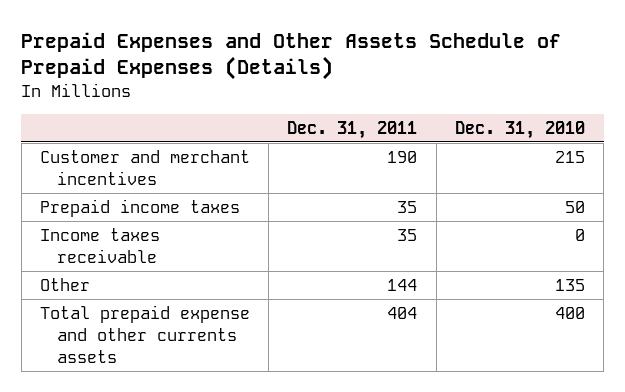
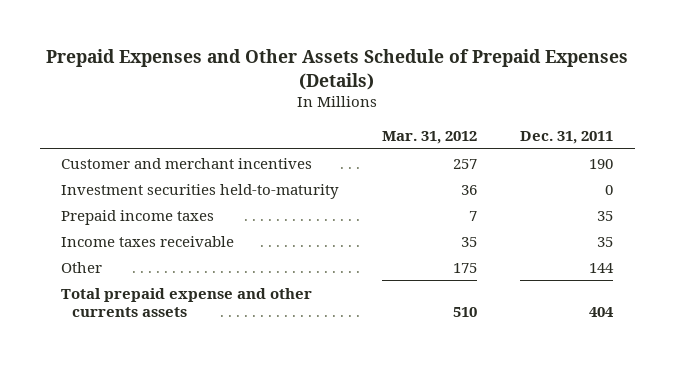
[454,120,585,139] Dec. 31, 2010 -> none
none -> [381,131,477,145] Mar. 31, 2012
none -> [61,183,340,199] Investment securities held-to-maturity

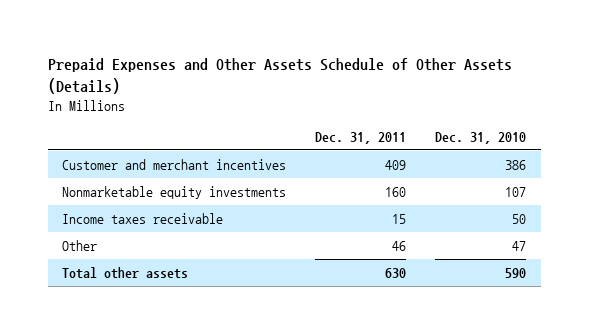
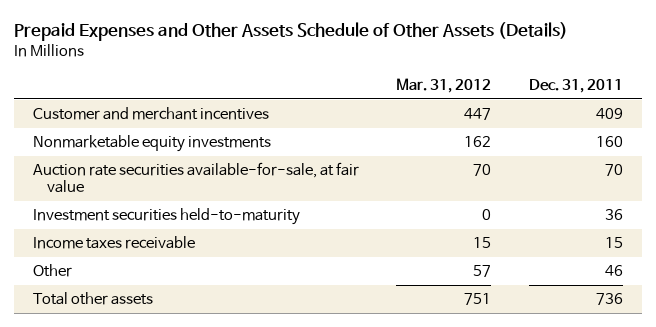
[435,132,527,145] Dec. 31, 2010 -> none
none -> [396,77,492,93] Mar. 31, 2012
none -> [32,162,359,194] Auction rate securities available-for-sale, at fair value
none -> [32,208,300,226] Investment securities held-to-maturity
[385,267,407,278] 630 -> [596,293,624,306] 736

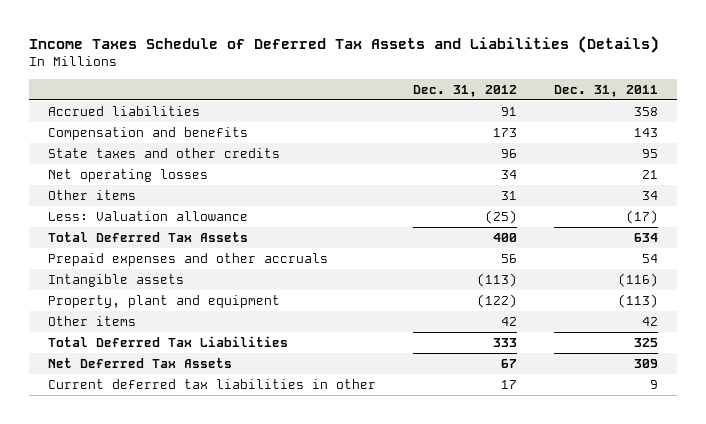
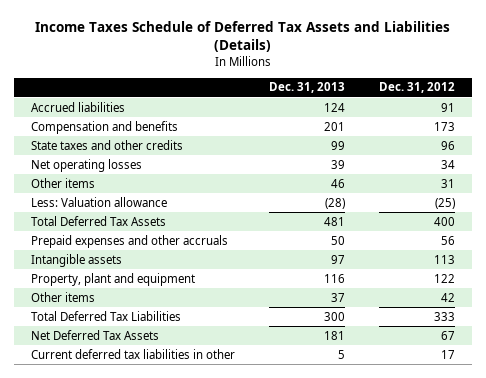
[554,85,659,98] Dec. 31, 2011 -> none
none -> [269,82,346,94] Dec. 31, 2013
[477,272,518,287] (113) -> [433,254,455,264] 113
[477,293,518,308] (122) -> [433,273,455,283] 122

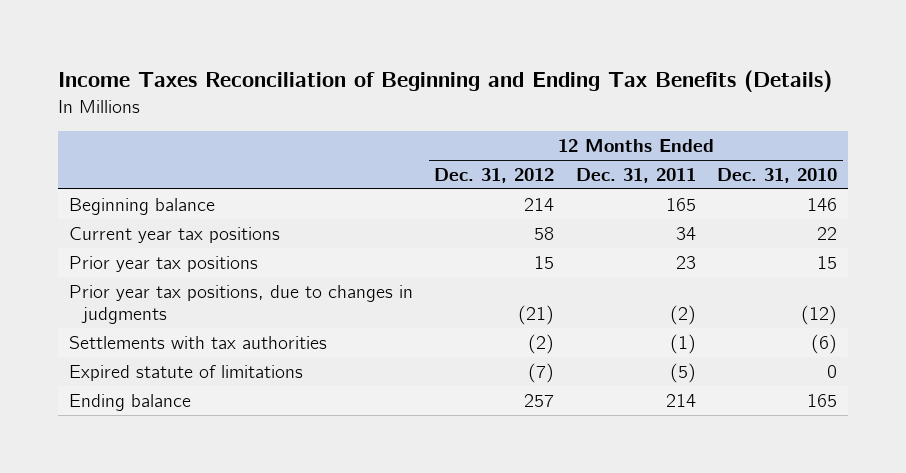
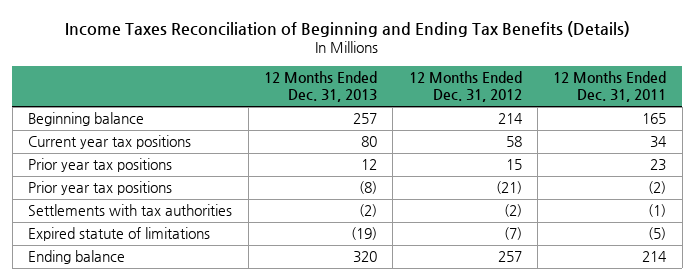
[717,167,838,183] Dec. 31, 2010 -> none
none -> [263,71,377,103] 12 Months Ended Dec. 31, 2013
[68,284,413,324] Prior year tax positions, due to changes in judgments -> [28,181,173,196] Prior year tax positions

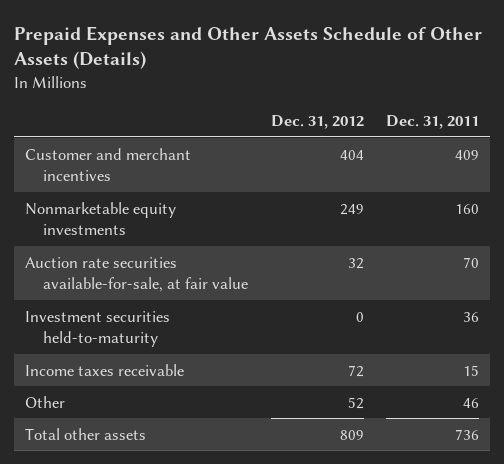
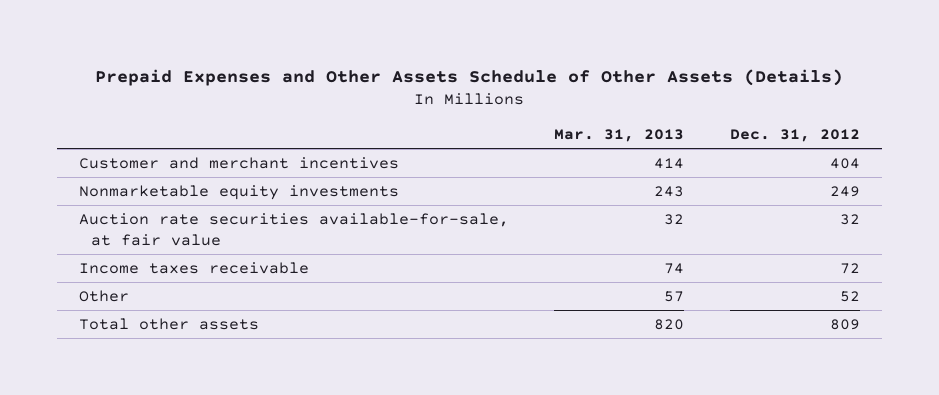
[385,115,479,130] Dec. 31, 2011 -> none
none -> [554,129,685,143] Mar. 31, 2013
[24,310,170,347] Investment securities held-to-maturity -> none

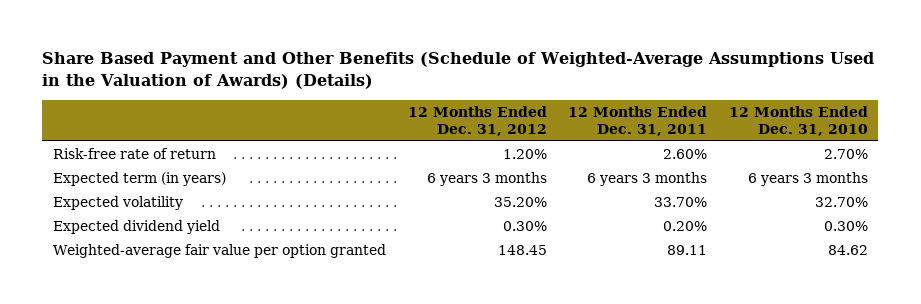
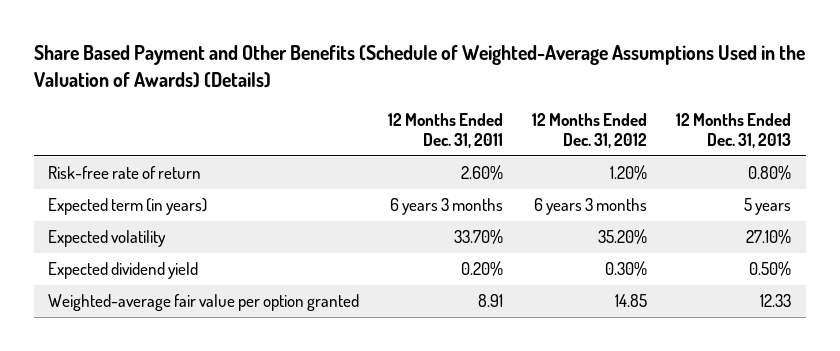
[728,105,868,137] 12 Months Ended Dec. 31, 2010 -> none
none -> [676,113,792,149] 12 Months Ended Dec. 31, 2013
[497,245,547,256] 148.45 -> [615,294,648,308] 14.85
[667,245,708,256] 89.11 -> [478,294,504,308] 8.91

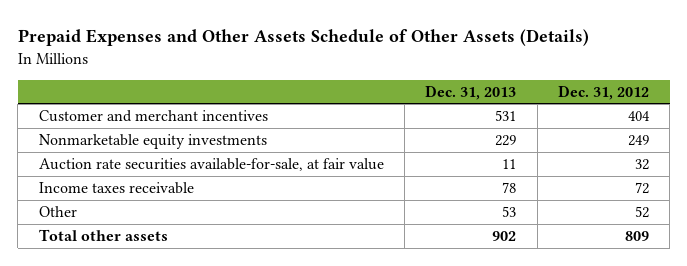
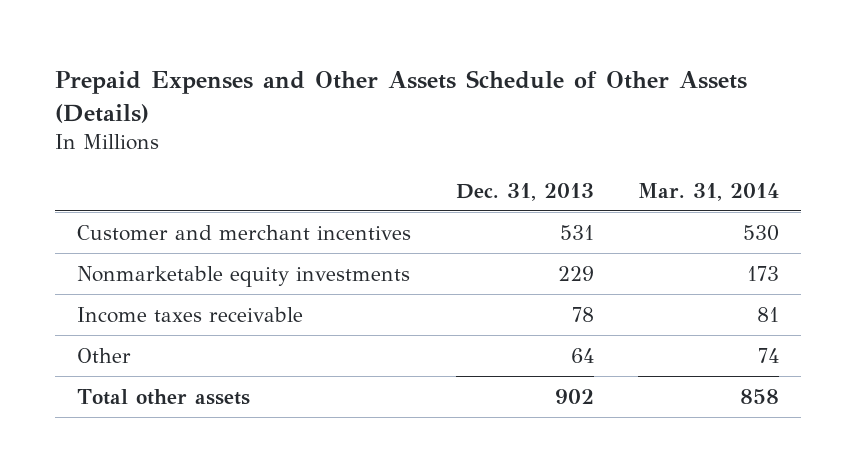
[557,84,649,100] Dec. 31, 2012 -> none
none -> [637,182,779,201] Mar. 31, 2014
[38,158,384,172] Auction rate securities available-for-sale, at fair value -> none
[502,206,517,218] 53 -> [570,347,594,363] 64

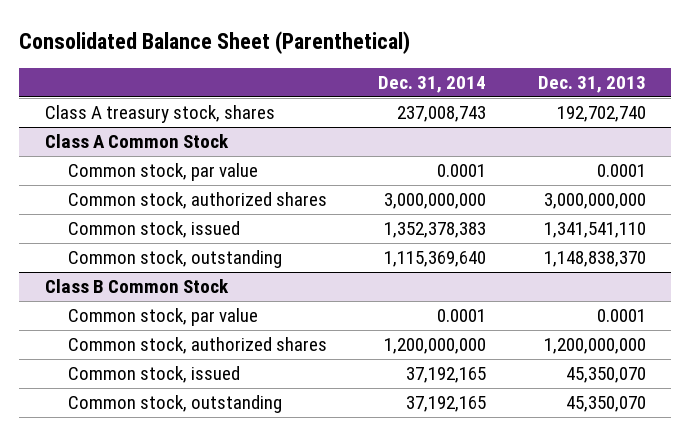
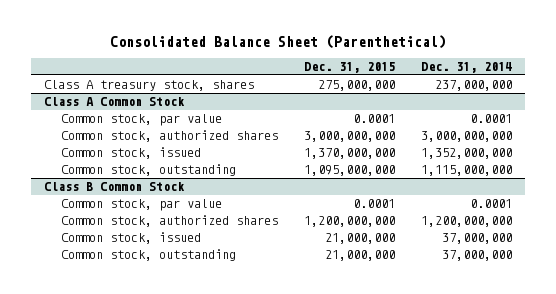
[537,76,646,94] Dec. 31, 2013 -> none
none -> [304,62,396,74] Dec. 31, 2015
[397,106,487,123] 237,008,743 -> [435,80,513,92] 237,000,000
[384,222,487,239] 1,352,378,383 -> [421,148,513,160] 1,352,000,000
[384,251,487,268] 1,115,369,640 -> [421,165,513,177] 1,115,000,000
[406,367,487,384] 37,192,165 -> [442,233,513,245] 37,000,000
[406,396,487,413] 37,192,165 -> [442,250,513,262] 37,000,000

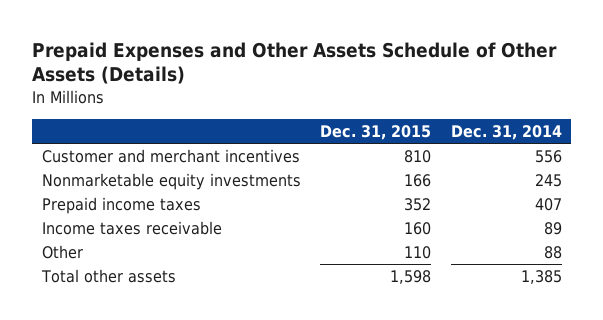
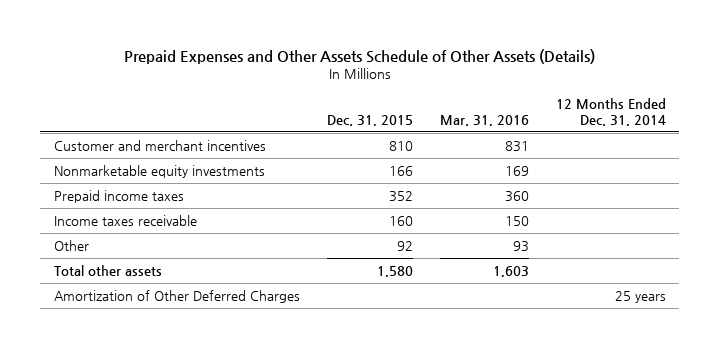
[450,124,562,140] Dec. 31, 2014 -> none
none -> [439,115,529,127] Mar. 31, 2016
none -> [555,98,666,127] 12 Months Ended Dec. 31, 2014
[404,245,432,259] 110 -> [396,240,413,251] 92
[390,269,432,284] 1,598 -> [376,265,413,277] 1,580
none -> [53,289,300,303] Amortization of Other Deferred Charges

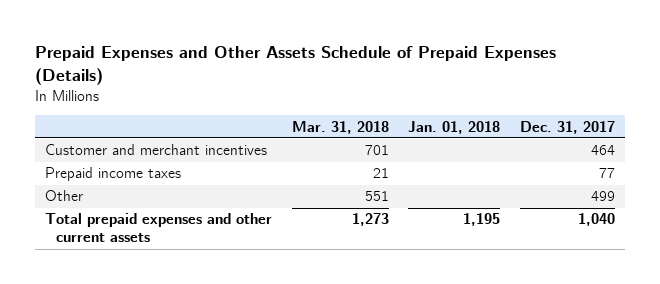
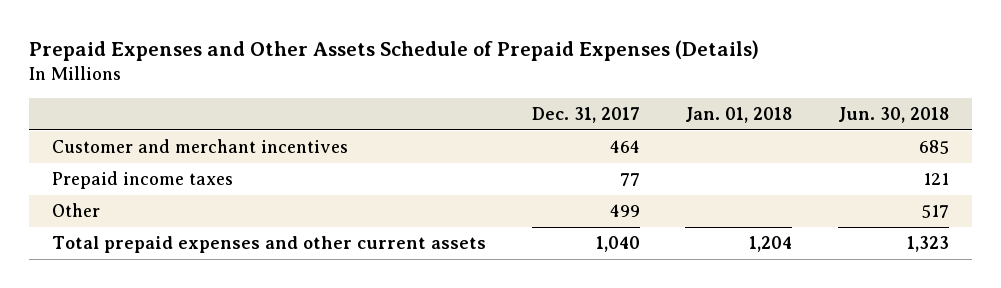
[291,120,389,134] Mar. 31, 2018 -> none
none -> [838,107,950,124] Jun. 30, 2018
[463,213,501,227] 1,195 -> [749,236,793,253] 1,204

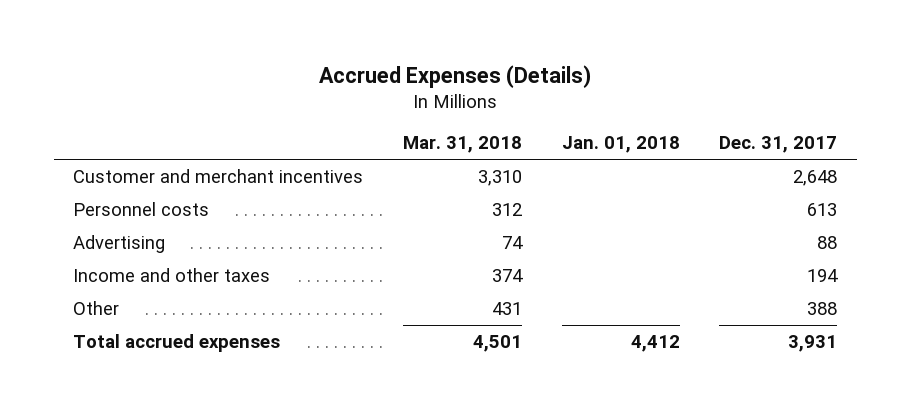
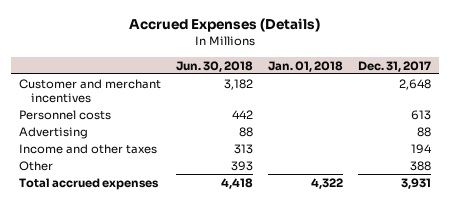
[402,136,522,154] Mar. 31, 2018 -> none
none -> [175,60,253,72] Jun. 30, 2018
[630,335,680,353] 4,412 -> [311,177,344,189] 4,322

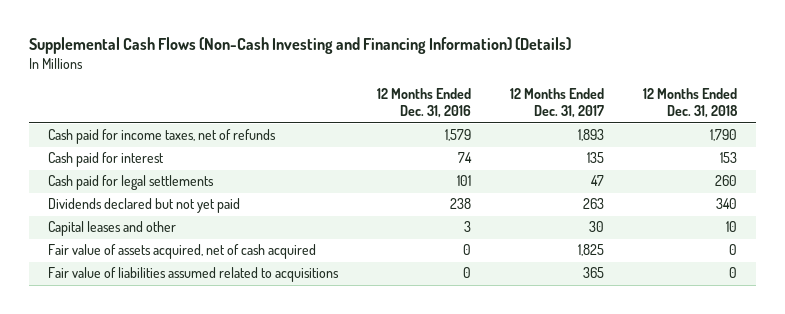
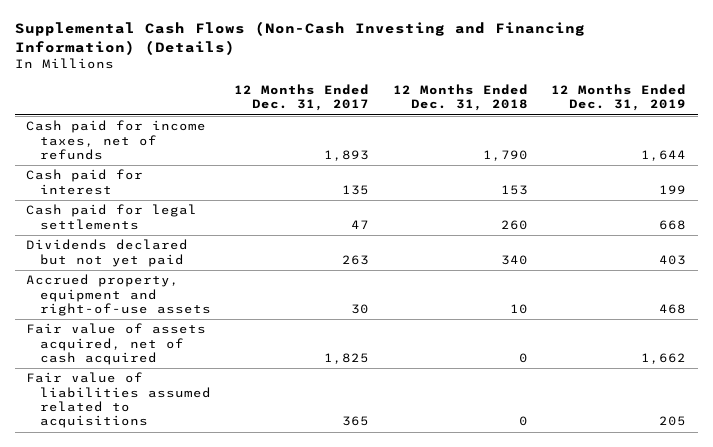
[376,88,471,119] 12 Months Ended Dec. 31, 2016 -> none
none -> [551,84,687,112] 12 Months Ended Dec. 31, 2019
[48,221,177,237] Capital leases and other -> [26,274,211,317] Accrued property, equipment and right-of-use assets

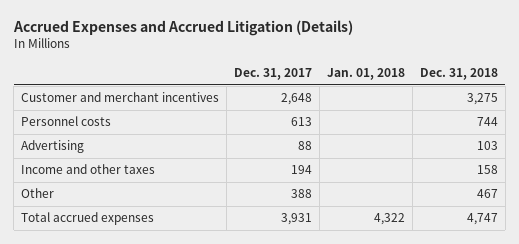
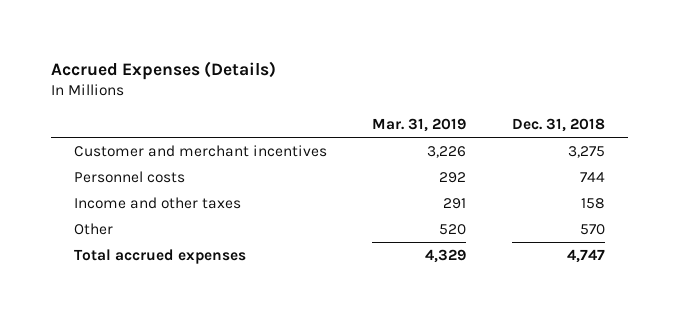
[12,20,353,37] Accrued Expenses and Accrued Litigation (Details) -> [50,60,276,80] Accrued Expenses (Details)
[233,67,312,80] Dec. 31, 2017 -> none
[326,67,405,80] Jan. 01, 2018 -> none
none -> [372,117,467,132] Mar. 31, 2019
[20,140,84,154] Advertising -> none
[476,189,498,199] 467 -> [579,224,605,236] 570

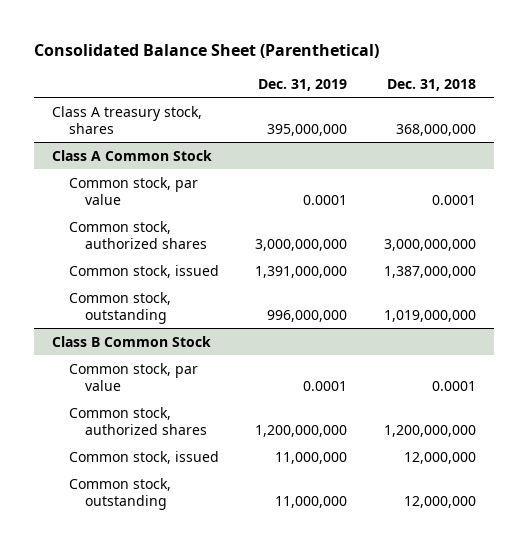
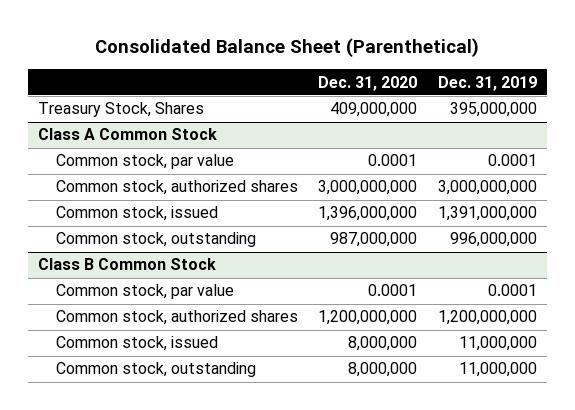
[386,78,476,91] Dec. 31, 2018 -> none
none -> [318,75,418,91] Dec. 31, 2020
[52,105,203,134] Class A treasury stock, shares -> [38,102,205,118] Treasury Stock, Shares

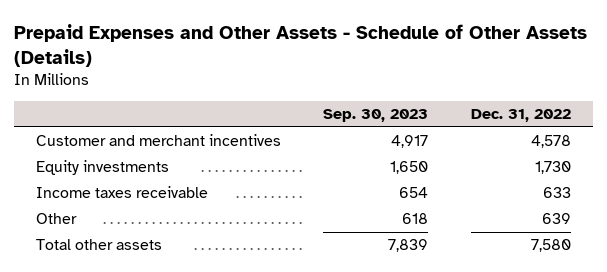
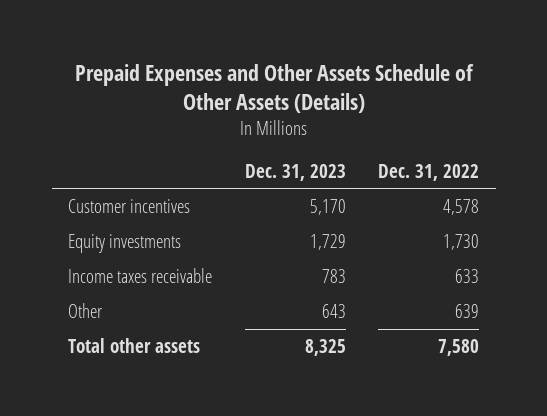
[14,23,588,67] Prepaid Expenses and Other Assets - Schedule of Other Assets (Details) -> [74,63,474,113] Prepaid Expenses and Other Assets Schedule of Other Assets (Details)
[323,109,429,123] Sep. 30, 2023 -> none
none -> [244,163,346,181] Dec. 31, 2023
[35,134,281,147] Customer and merchant incentives -> [67,198,190,213] Customer incentives

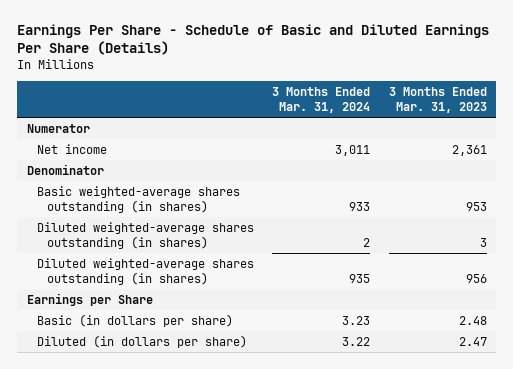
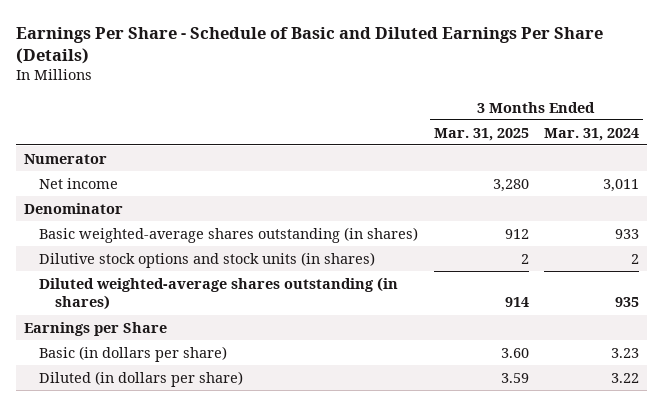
[388,86,487,113] 3 Months Ended Mar. 31, 2023 -> none
none -> [433,127,529,141] Mar. 31, 2025
[36,221,254,249] Diluted weighted-average shares outstanding (in shares) -> [39,251,376,268] Dilutive stock options and stock units (in shares)

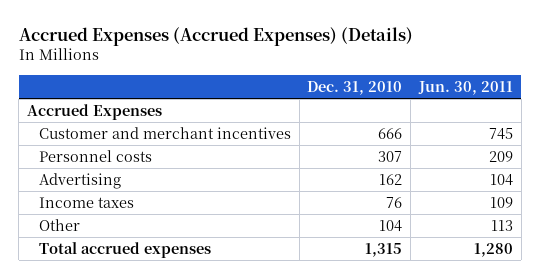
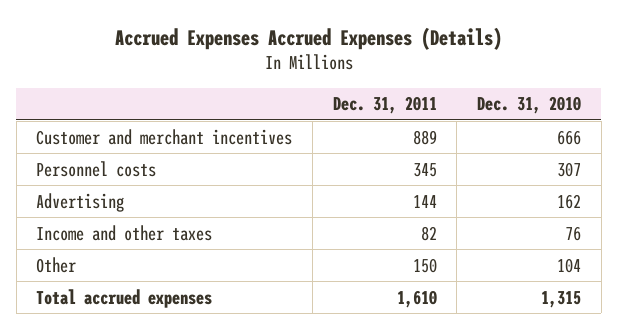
[18,27,413,47] Accrued Expenses (Accrued Expenses) (Details) -> [114,26,502,50] Accrued Expenses Accrued Expenses (Details)
[418,80,514,95] Jun. 30, 2011 -> none
none -> [332,96,437,115] Dec. 31, 2011
[27,103,163,120] Accrued Expenses -> none
[38,196,134,208] Income taxes -> [36,224,213,241] Income and other taxes

